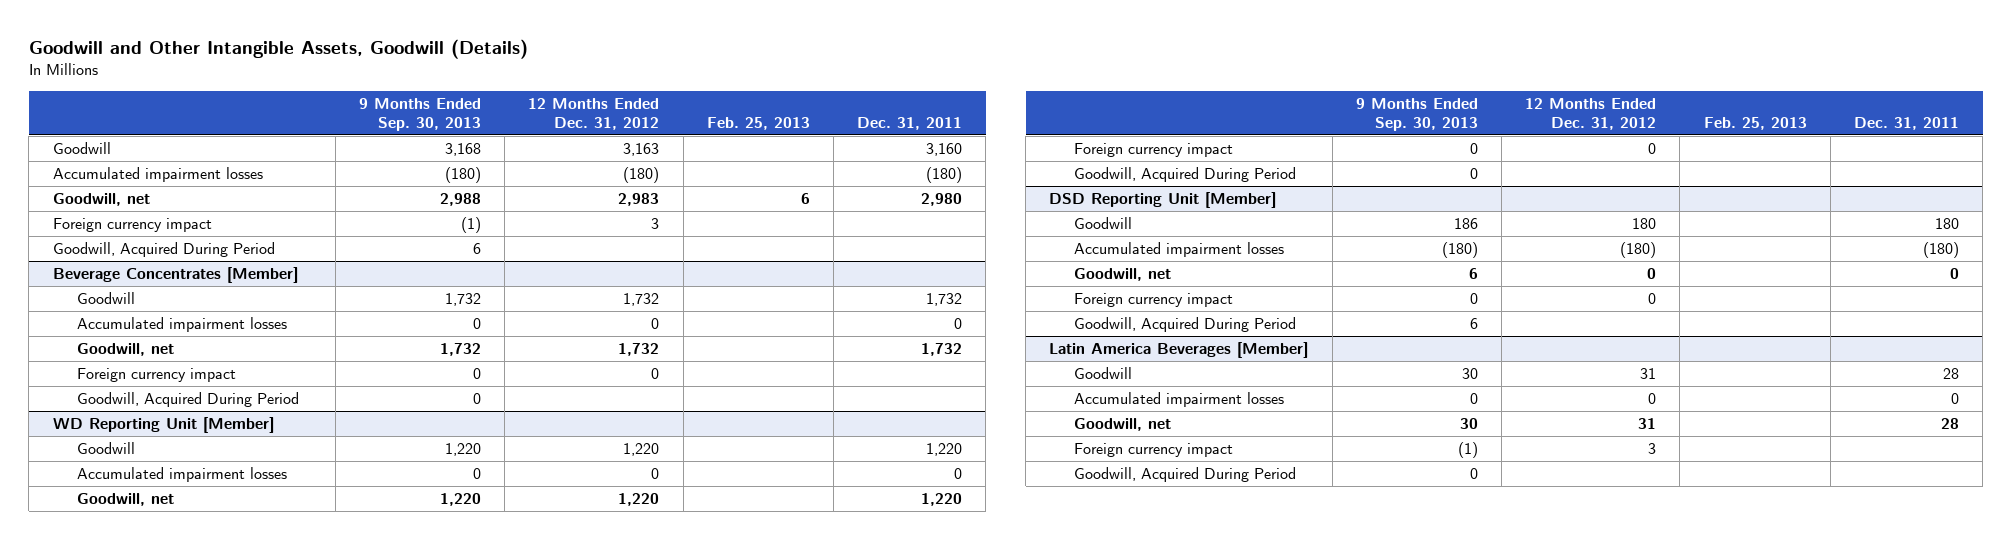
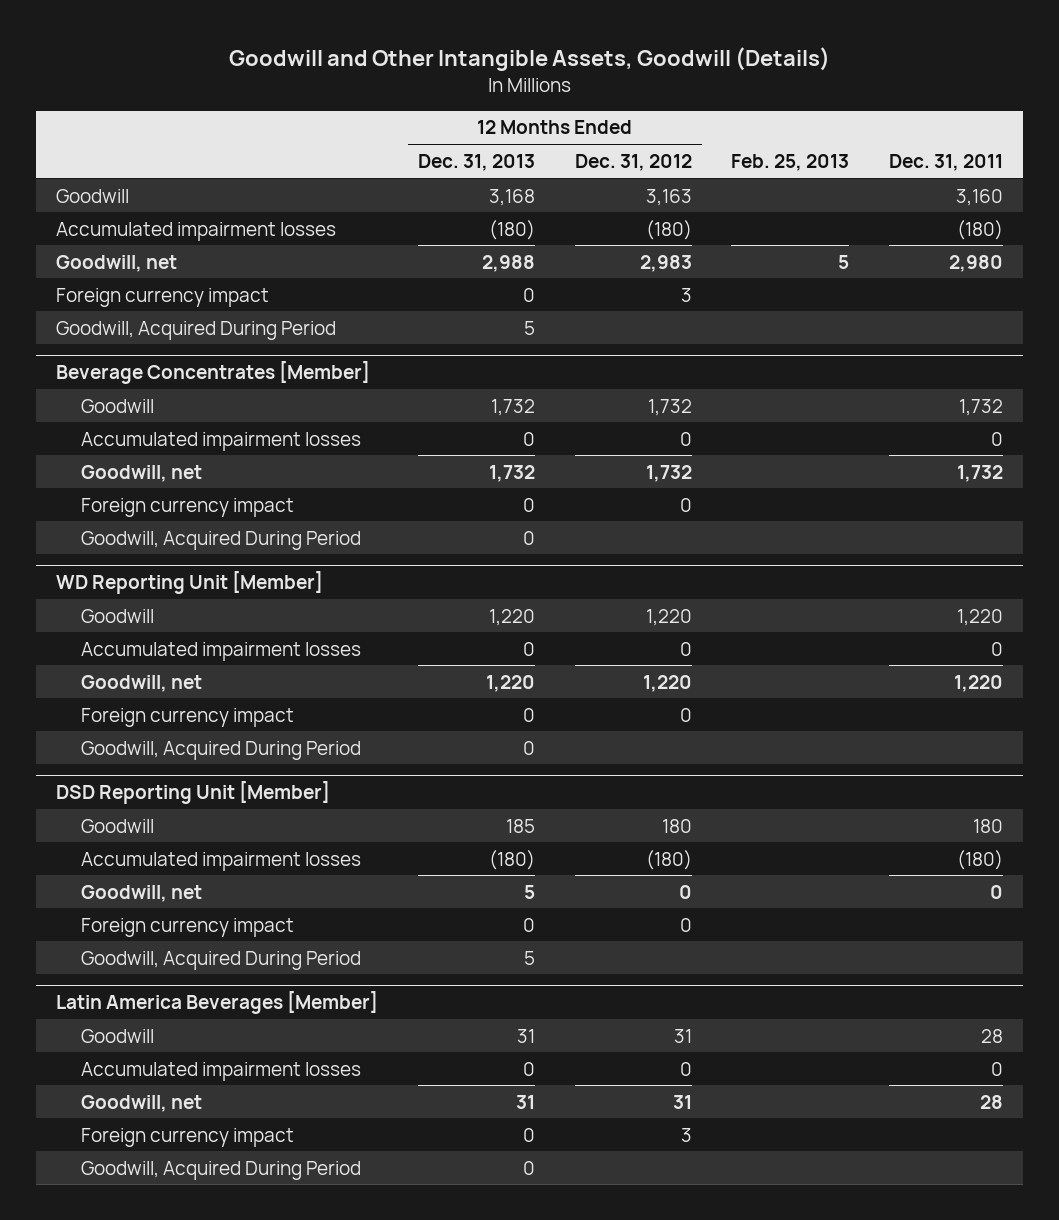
[359,97,482,132] 9 Months Ended Sep. 30, 2013 -> none
none -> [417,153,535,171] Dec. 31, 2013
[800,192,810,204] 6 -> [838,254,850,269] 5

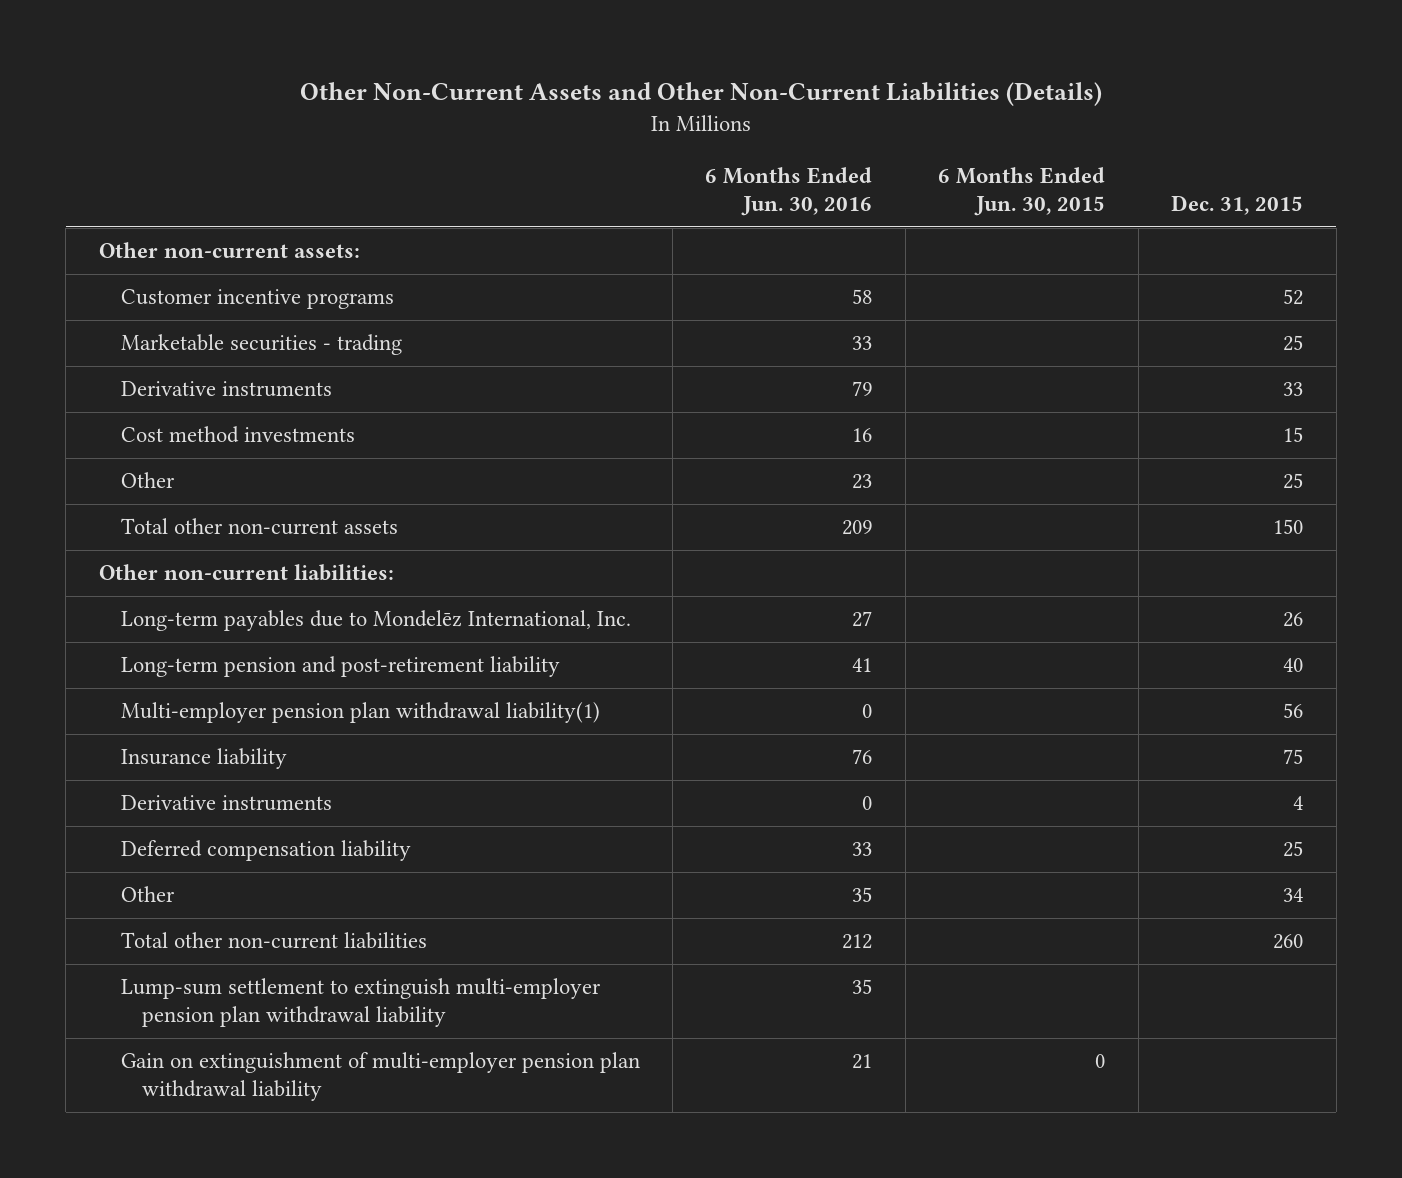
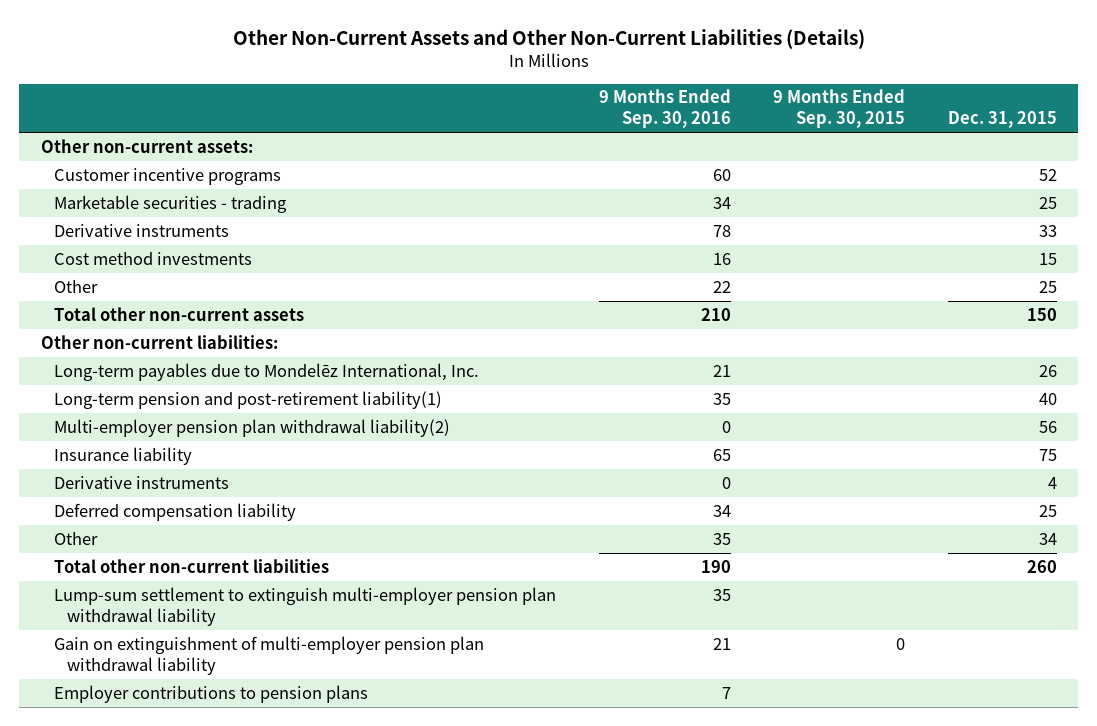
[705,167,873,217] 6 Months Ended Jun. 30, 2016 -> none
[938,167,1106,217] 6 Months Ended Jun. 30, 2015 -> none
none -> [598,89,731,129] 9 Months Ended Sep. 30, 2016
none -> [773,89,906,129] 9 Months Ended Sep. 30, 2015
[120,656,560,678] Long-term pension and post-retirement liability -> [53,390,442,409] Long-term pension and post-retirement liability(1)
[120,702,600,724] Multi-employer pension plan withdrawal liability(1) -> [53,418,450,437] Multi-employer pension plan withdrawal liability(2)
none -> [53,684,368,703] Employer contributions to pension plans

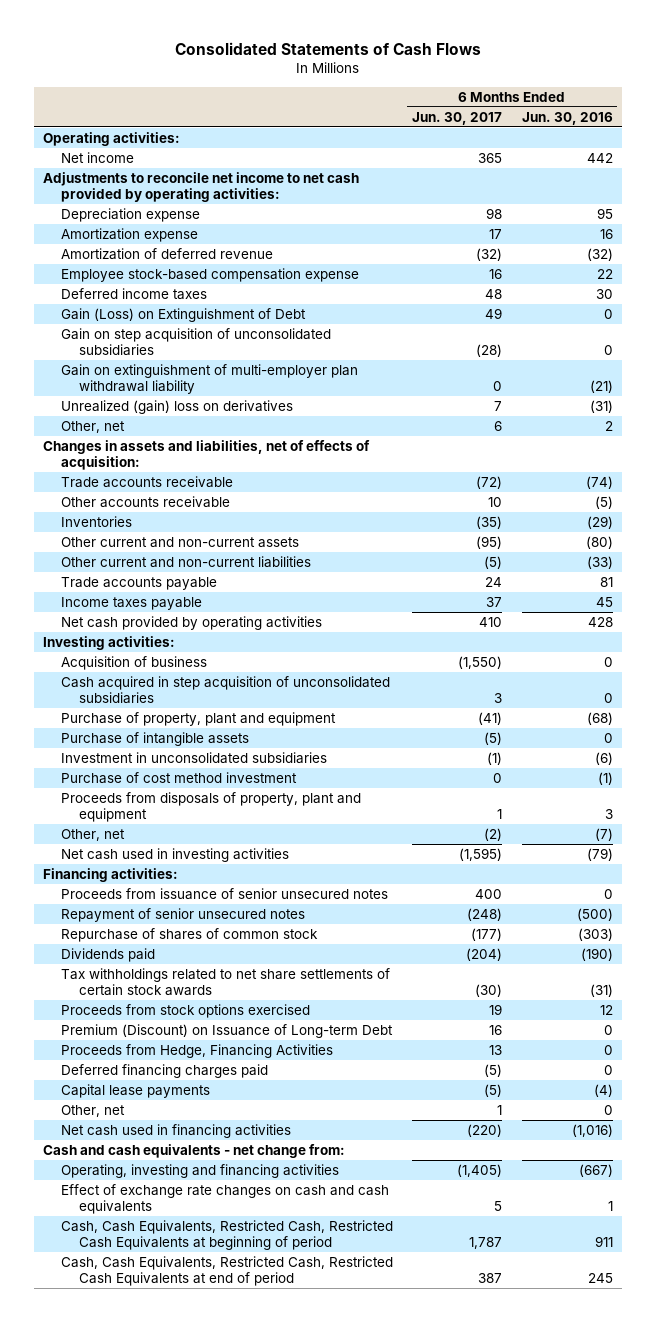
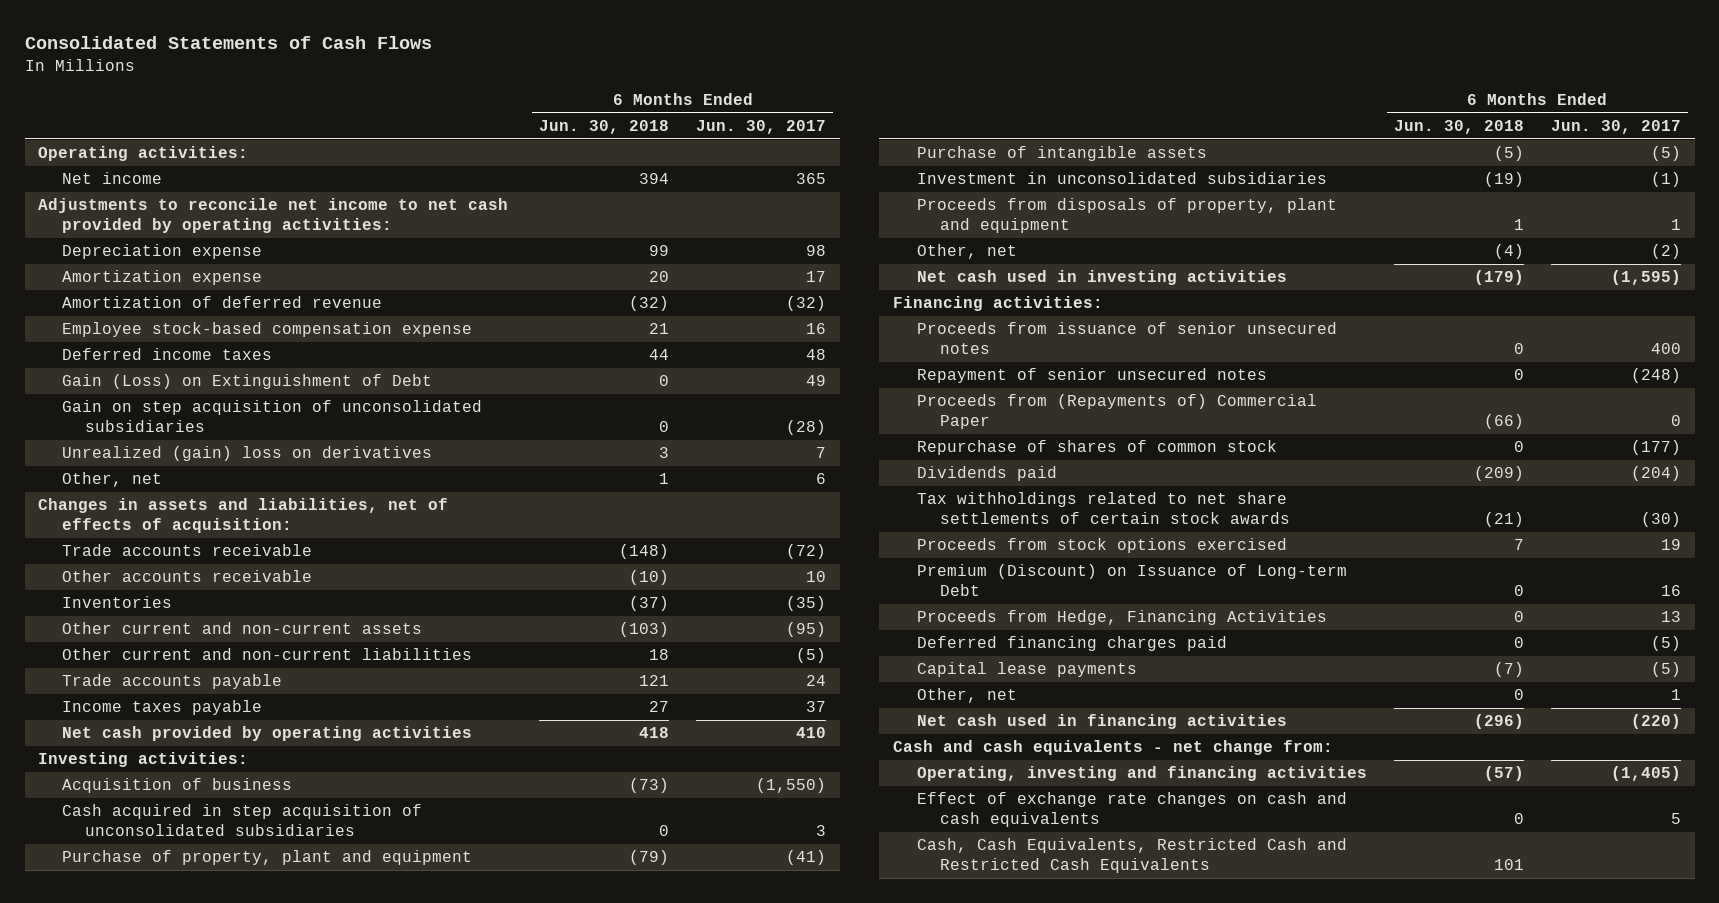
[521,111,613,125] Jun. 30, 2016 -> none
none -> [538,119,669,134] Jun. 30, 2018
[60,364,358,394] Gain on extinguishment of multi-employer plan withdrawal liability -> none
[60,772,297,785] Purchase of cost method investment -> none
none -> [916,394,1317,430] Proceeds from (Repayments of) Commercial Paper
[60,1220,393,1250] Cash, Cash Equivalents, Restricted Cash, Restricted Cash Equivalents at beginning of period -> none
[60,1256,393,1286] Cash, Cash Equivalents, Restricted Cash, Restricted Cash Equivalents at end of period -> none
none -> [916,838,1347,874] Cash, Cash Equivalents, Restricted Cash and Restricted Cash Equivalents

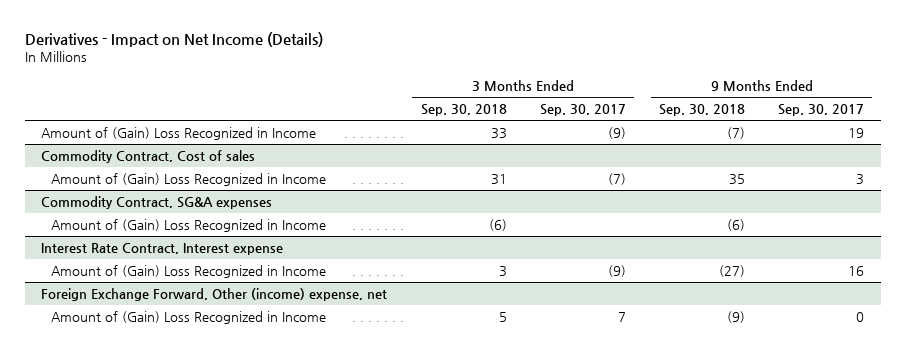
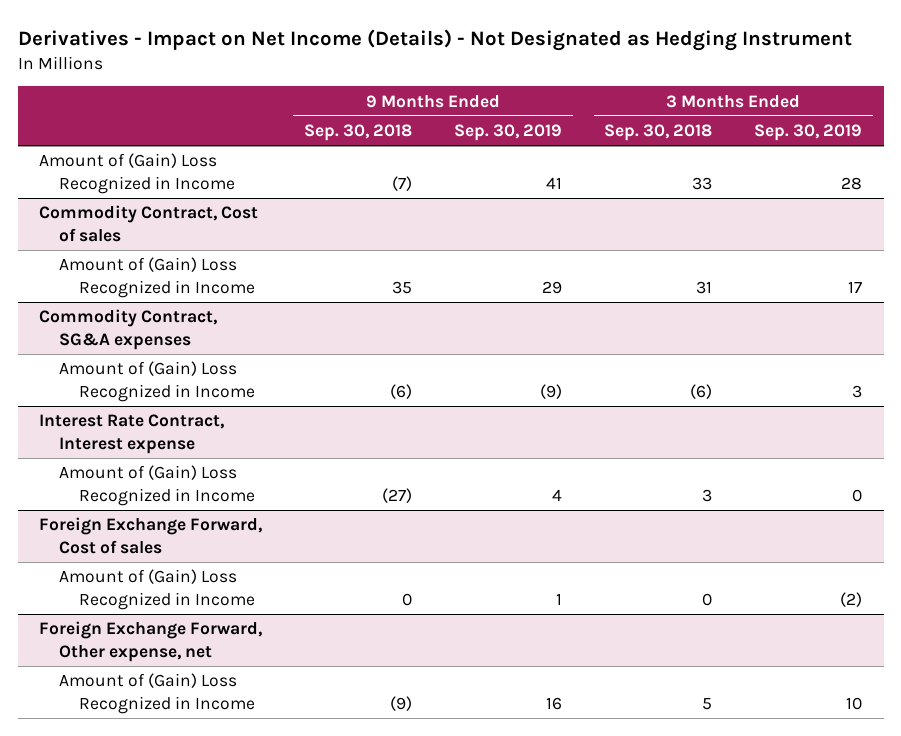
[24,32,323,48] Derivatives - Impact on Net Income (Details) -> [17,28,852,51] Derivatives - Impact on Net Income (Details) - Not Designated as Hedging Instrument
[539,103,626,116] Sep. 30, 2017 -> none
[778,103,865,116] Sep. 30, 2017 -> none
none -> [454,124,563,142] Sep. 30, 2019
none -> [754,124,863,142] Sep. 30, 2019
none -> [38,517,262,555] Foreign Exchange Forward, Cost of sales
none -> [58,569,255,611] Amount of (Gain) Loss Recognized in Income
[41,287,388,301] Foreign Exchange Forward, Other (income) expense, net -> [38,621,262,663] Foreign Exchange Forward, Other expense, net

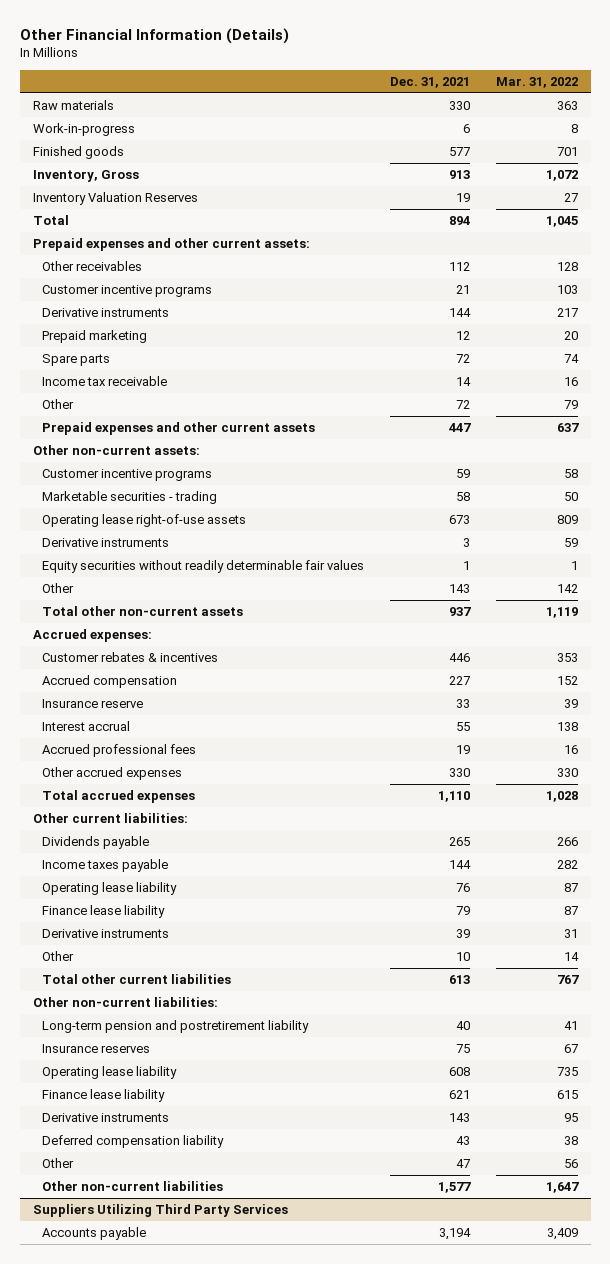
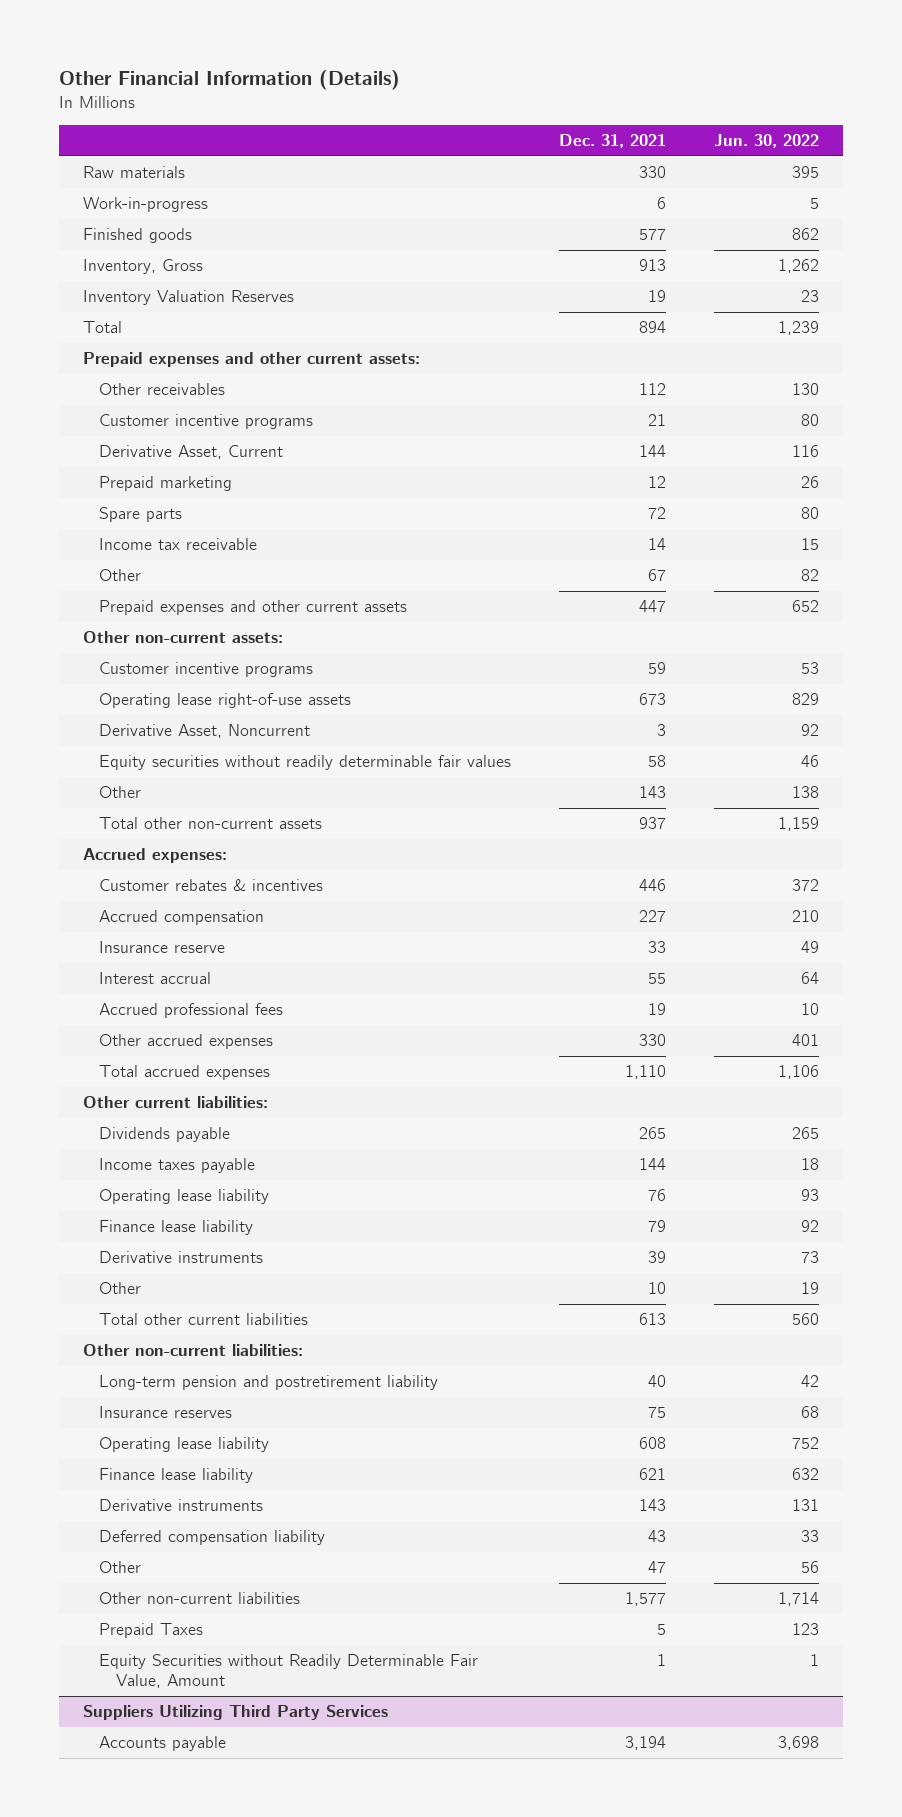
[495,76,578,88] Mar. 31, 2022 -> none
none -> [713,134,819,149] Jun. 30, 2022
[41,307,169,317] Derivative instruments -> [99,445,284,460] Derivative Asset, Current
[455,399,470,409] 72 -> [648,569,667,582] 67
[41,490,217,504] Marketable securities - trading -> none
[41,537,169,547] Derivative instruments -> [99,724,311,739] Derivative Asset, Noncurrent
[462,560,470,570] 1 -> [648,755,667,768] 58
none -> [99,1623,204,1639] Prepaid Taxes
none -> [99,1654,479,1689] Equity Securities without Readily Determinable Fair Value, Amount

